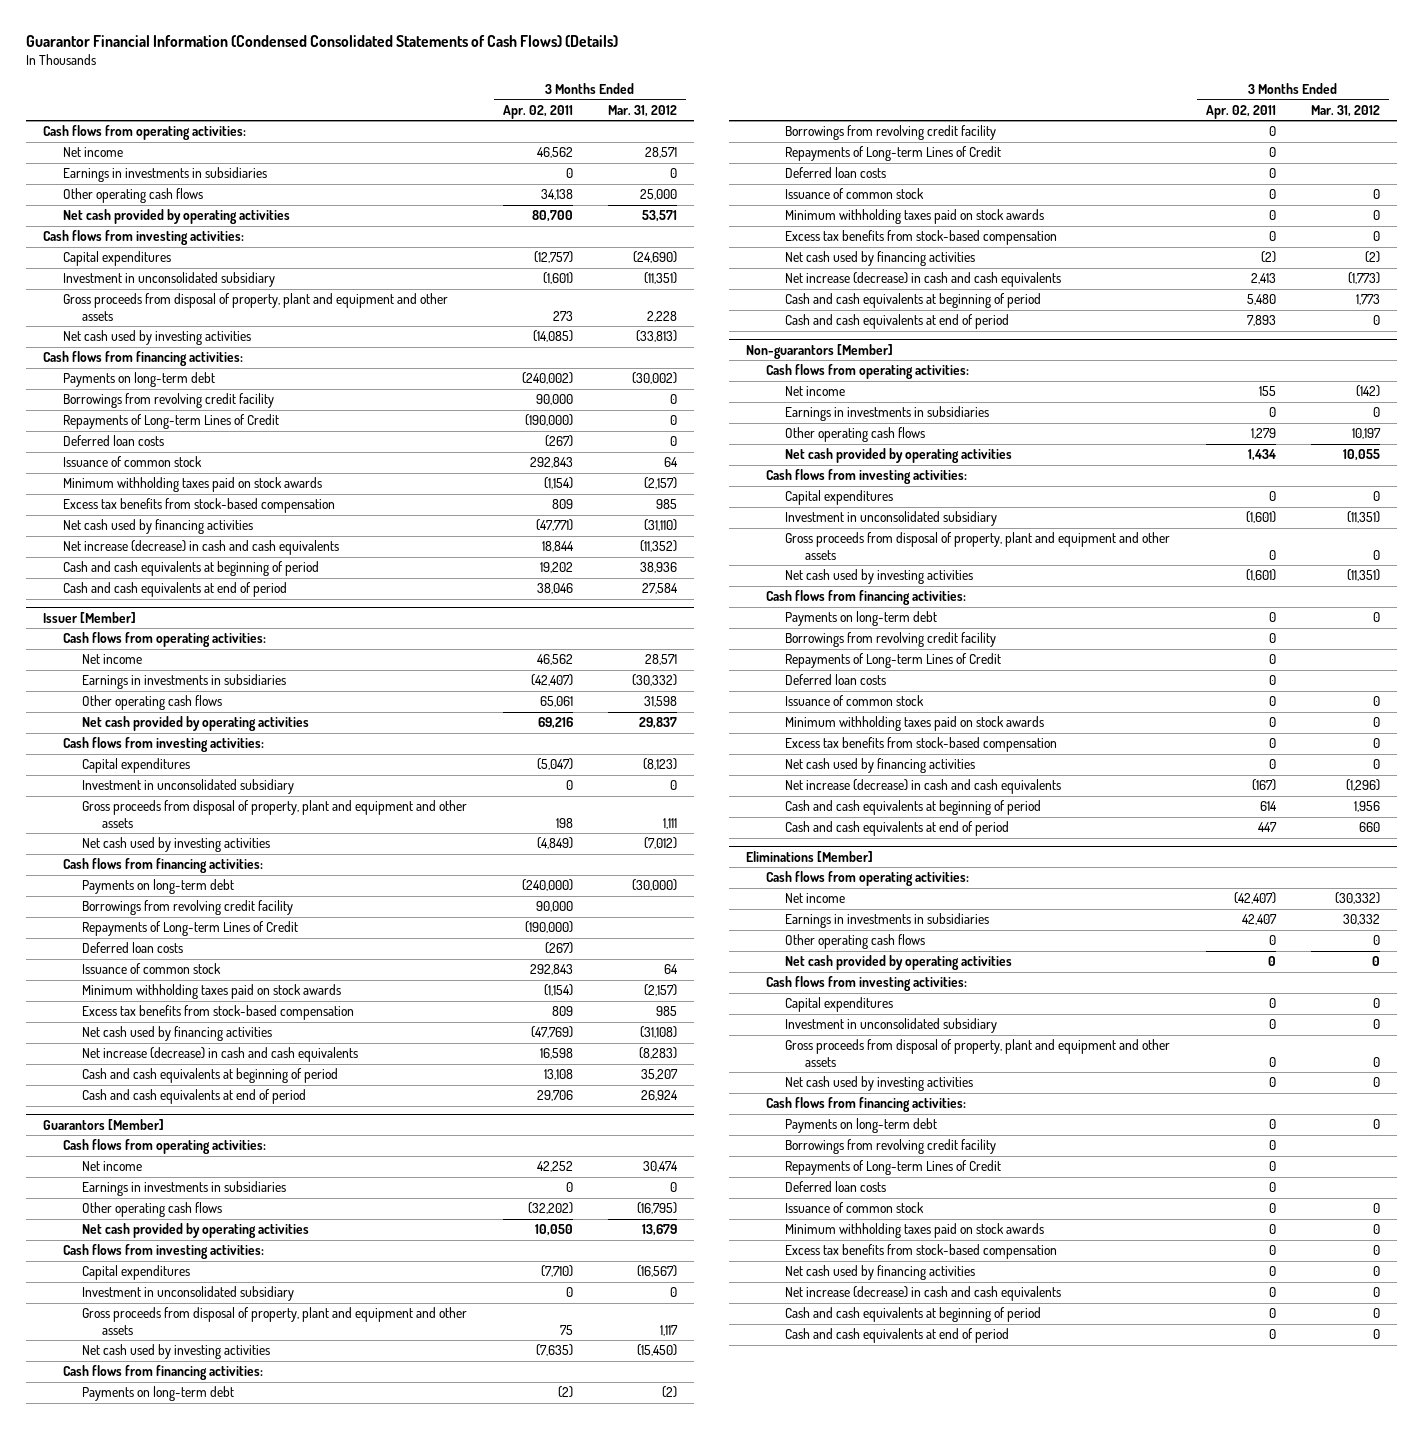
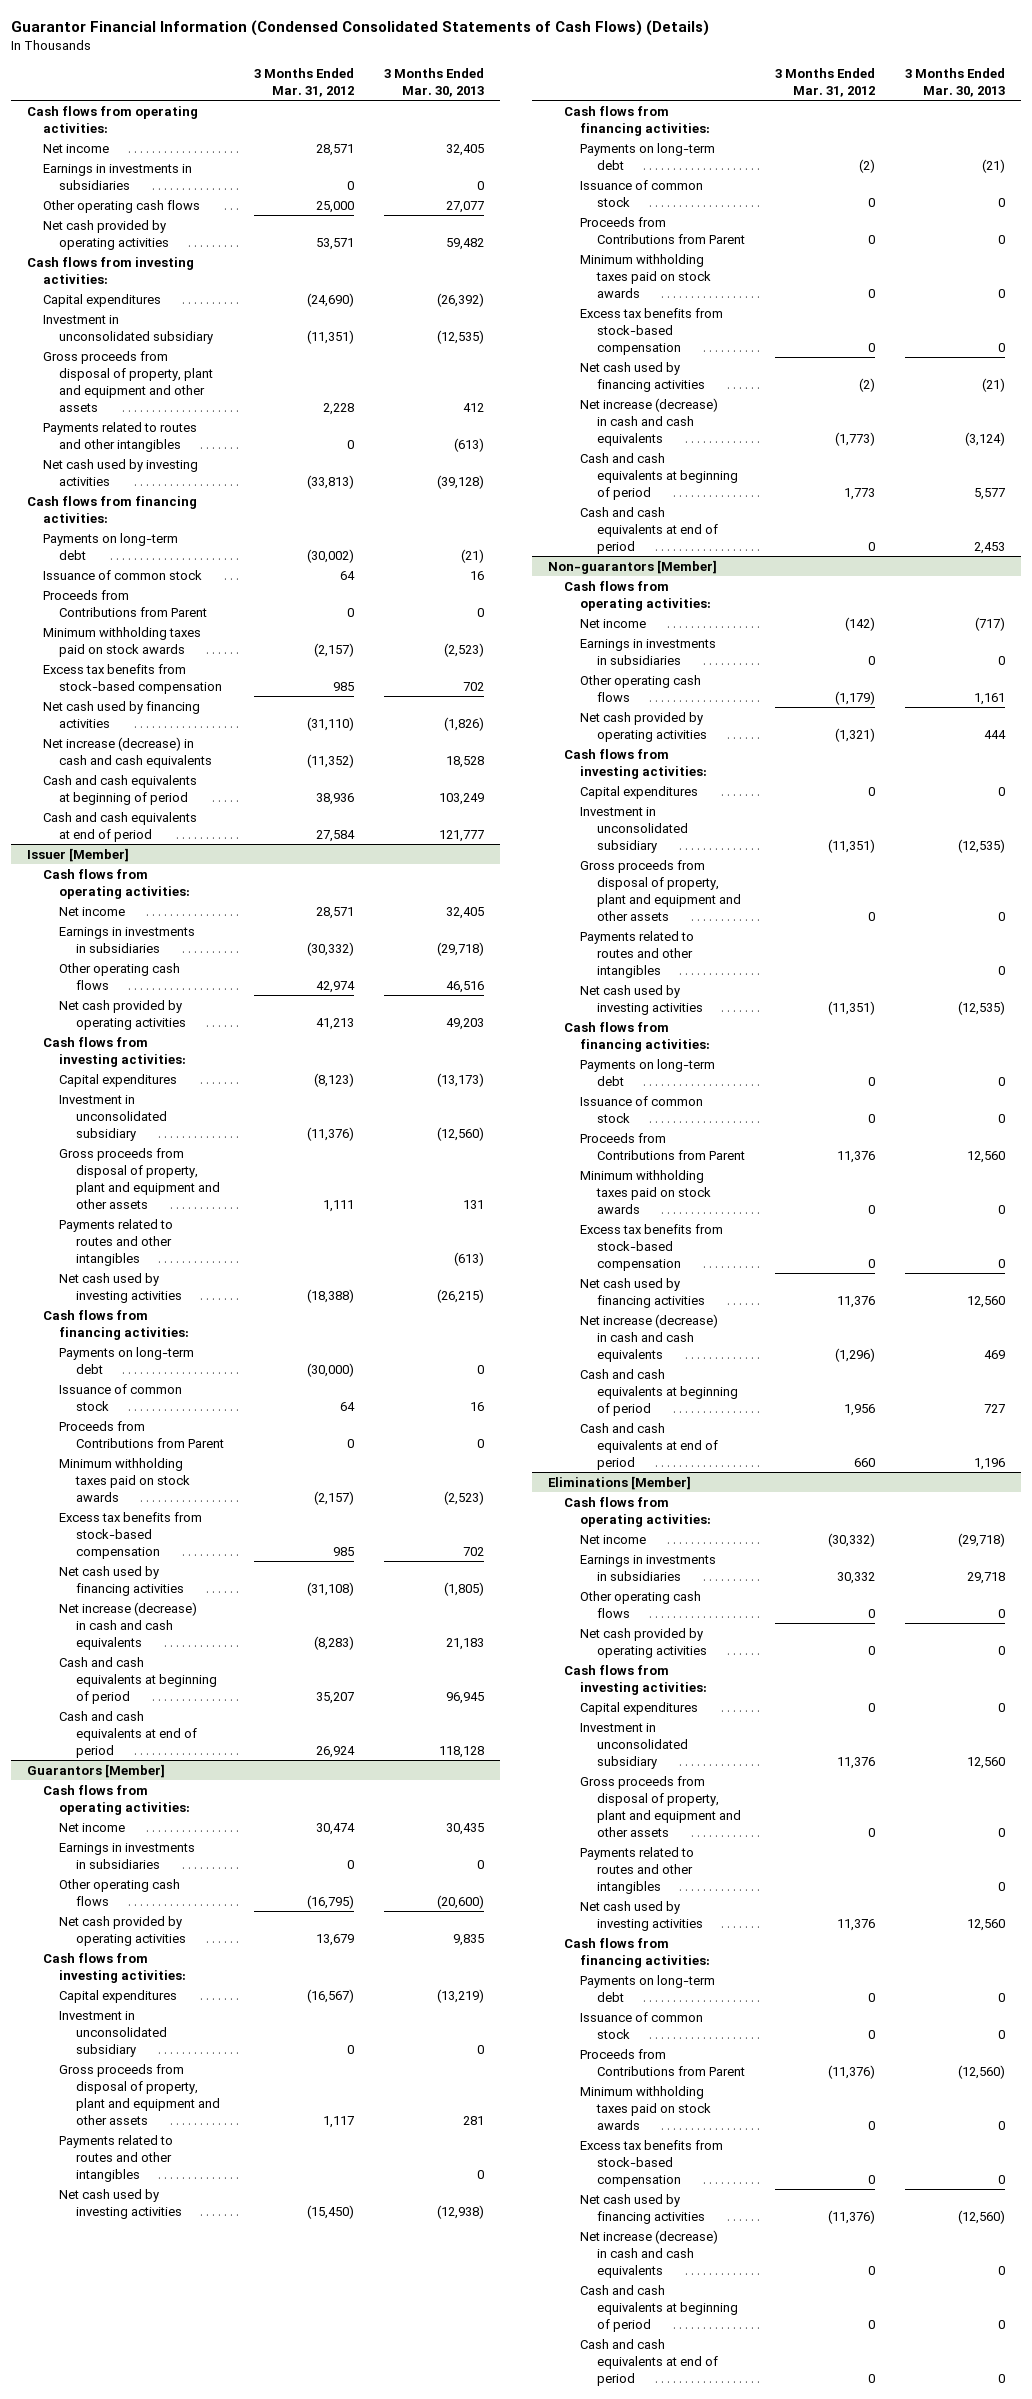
[502,104,573,119] Apr. 02, 2011 -> none
none -> [384,67,485,97] 3 Months Ended Mar. 30, 2013
none -> [42,421,197,452] Payments related to routes and other intangibles
[62,393,274,409] Borrowings from revolving credit facility -> none
[62,414,279,430] Repayments of Long-term Lines of Credit -> none
[62,435,164,447] Deferred loan costs -> none
none -> [42,589,208,617] Proceeds from Contributions from Parent
[643,696,677,708] 31,598 -> [315,980,355,993] 42,974
[638,717,677,730] 29,837 -> [315,1017,354,1030] 41,213
[669,780,677,791] 0 -> [306,1126,354,1141] (11,376)
none -> [59,1218,174,1266] Payments related to routes and other intangibles
[643,837,677,850] (7,012) -> [306,1288,354,1303] (18,388)
[82,900,294,916] Borrowings from revolving credit facility -> none
[82,921,299,937] Repayments of Long-term Lines of Credit -> none
[82,942,184,954] Deferred loan costs -> none
none -> [59,1420,224,1448] Proceeds from Contributions from Parent
none -> [59,2134,174,2182] Payments related to routes and other intangibles
[785,125,997,141] Borrowings from revolving credit facility -> none
[785,146,1002,162] Repayments of Long-term Lines of Credit -> none
[785,167,887,179] Deferred loan costs -> none
none -> [580,216,745,244] Proceeds from Contributions from Parent
[1351,428,1381,440] 10,197 -> [834,690,875,705] (1,179)
[1342,449,1380,462] 10,055 -> [834,727,875,742] (1,321)
none -> [580,930,695,978] Payments related to routes and other intangibles
[785,632,997,648] Borrowings from revolving credit facility -> none
[785,653,1002,669] Repayments of Long-term Lines of Credit -> none
[785,674,887,686] Deferred loan costs -> none
none -> [580,1132,745,1160] Proceeds from Contributions from Parent
[1372,759,1380,770] 0 -> [836,1295,875,1308] 11,376
[1372,1019,1380,1030] 0 -> [836,1756,875,1769] 11,376
none -> [580,1846,695,1894] Payments related to routes and other intangibles
[1372,1077,1380,1088] 0 -> [836,1918,875,1931] 11,376
[785,1139,997,1155] Borrowings from revolving credit facility -> none
[785,1160,1002,1176] Repayments of Long-term Lines of Credit -> none
[785,1181,887,1193] Deferred loan costs -> none
none -> [580,2048,745,2076] Proceeds from Contributions from Parent
[1372,1266,1380,1277] 0 -> [827,2209,875,2224] (11,376)

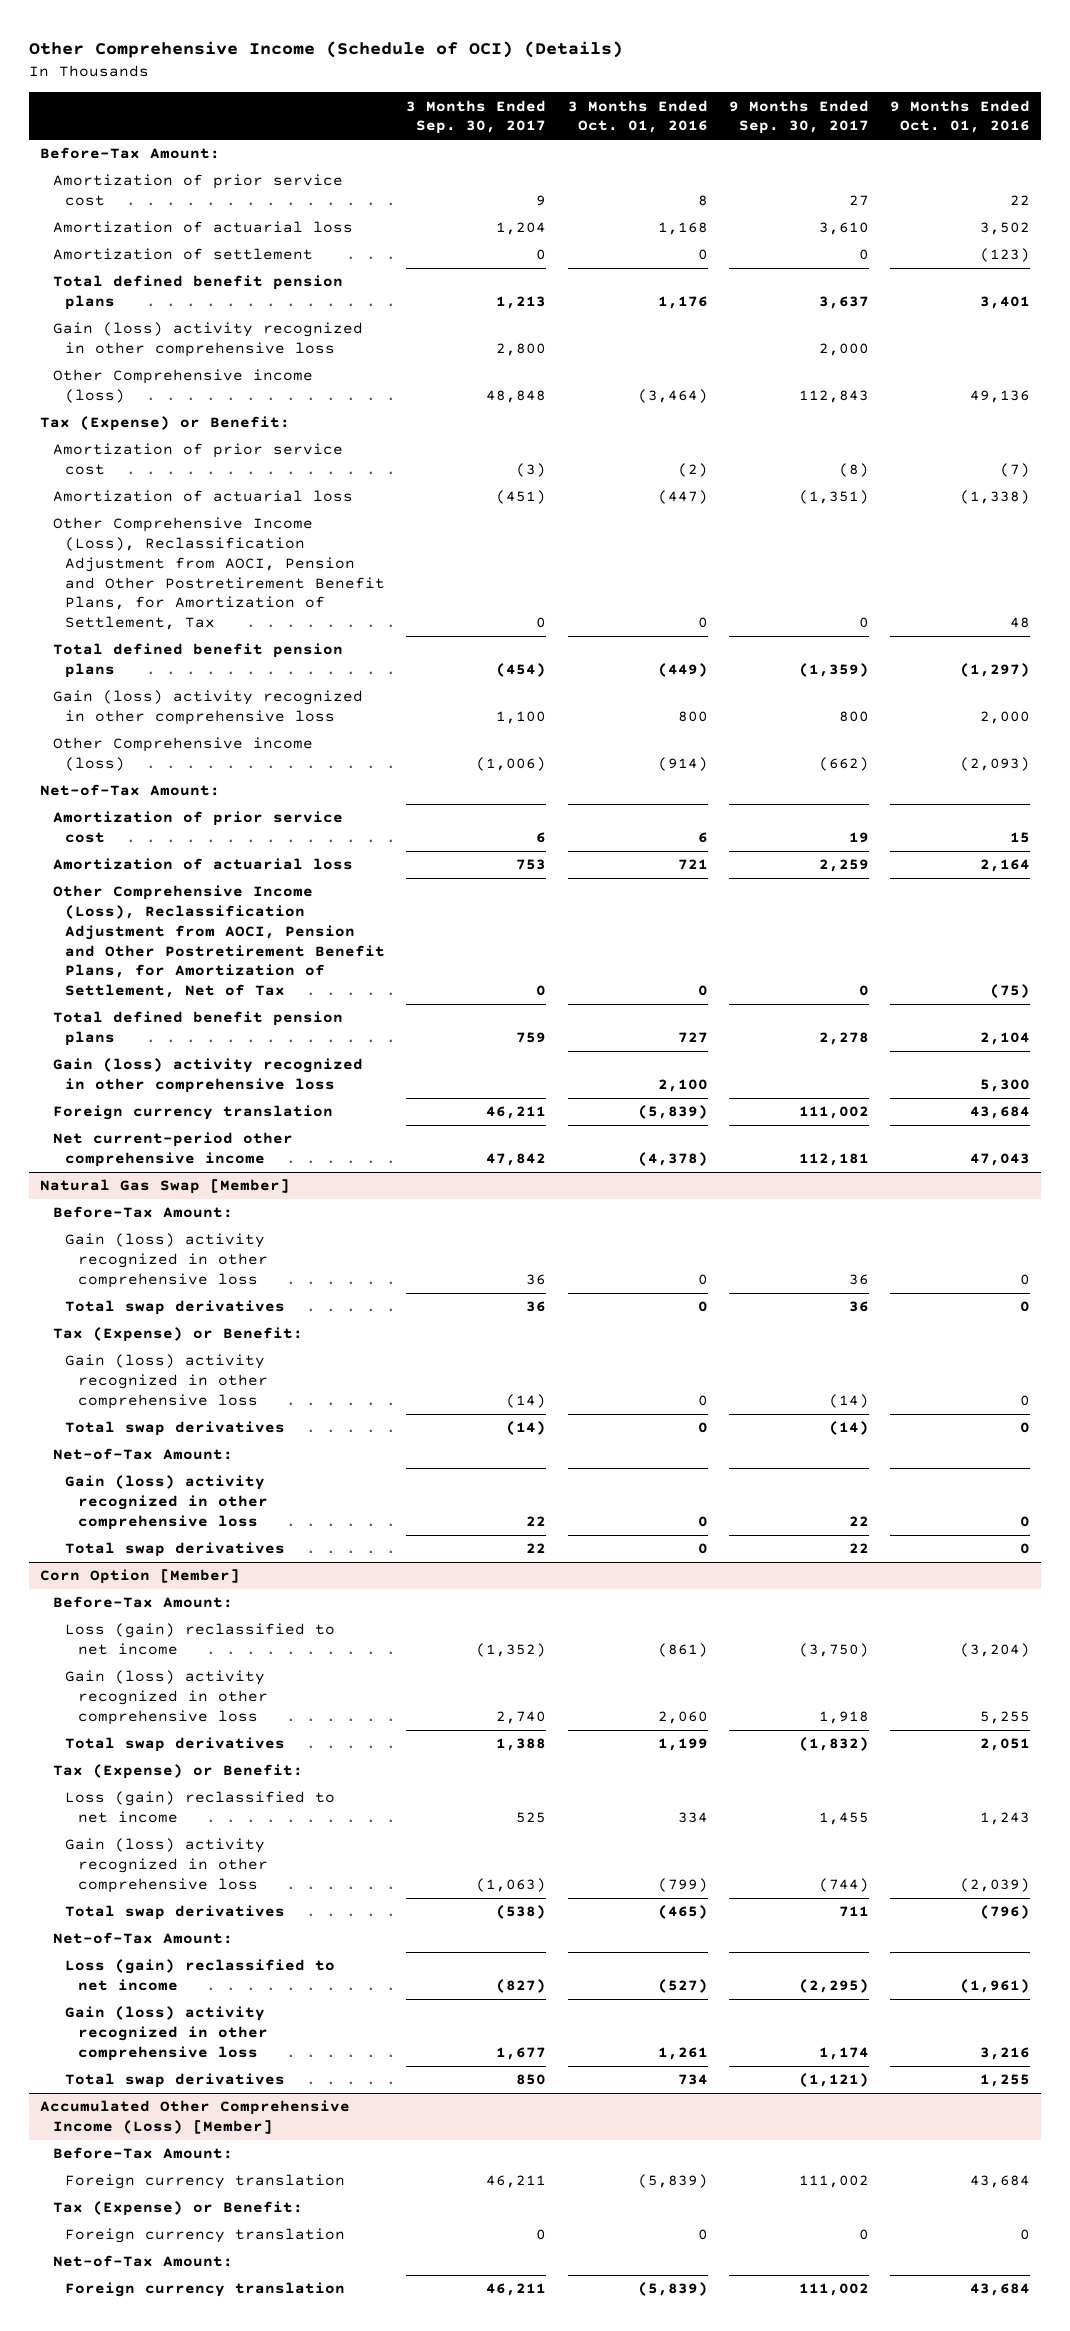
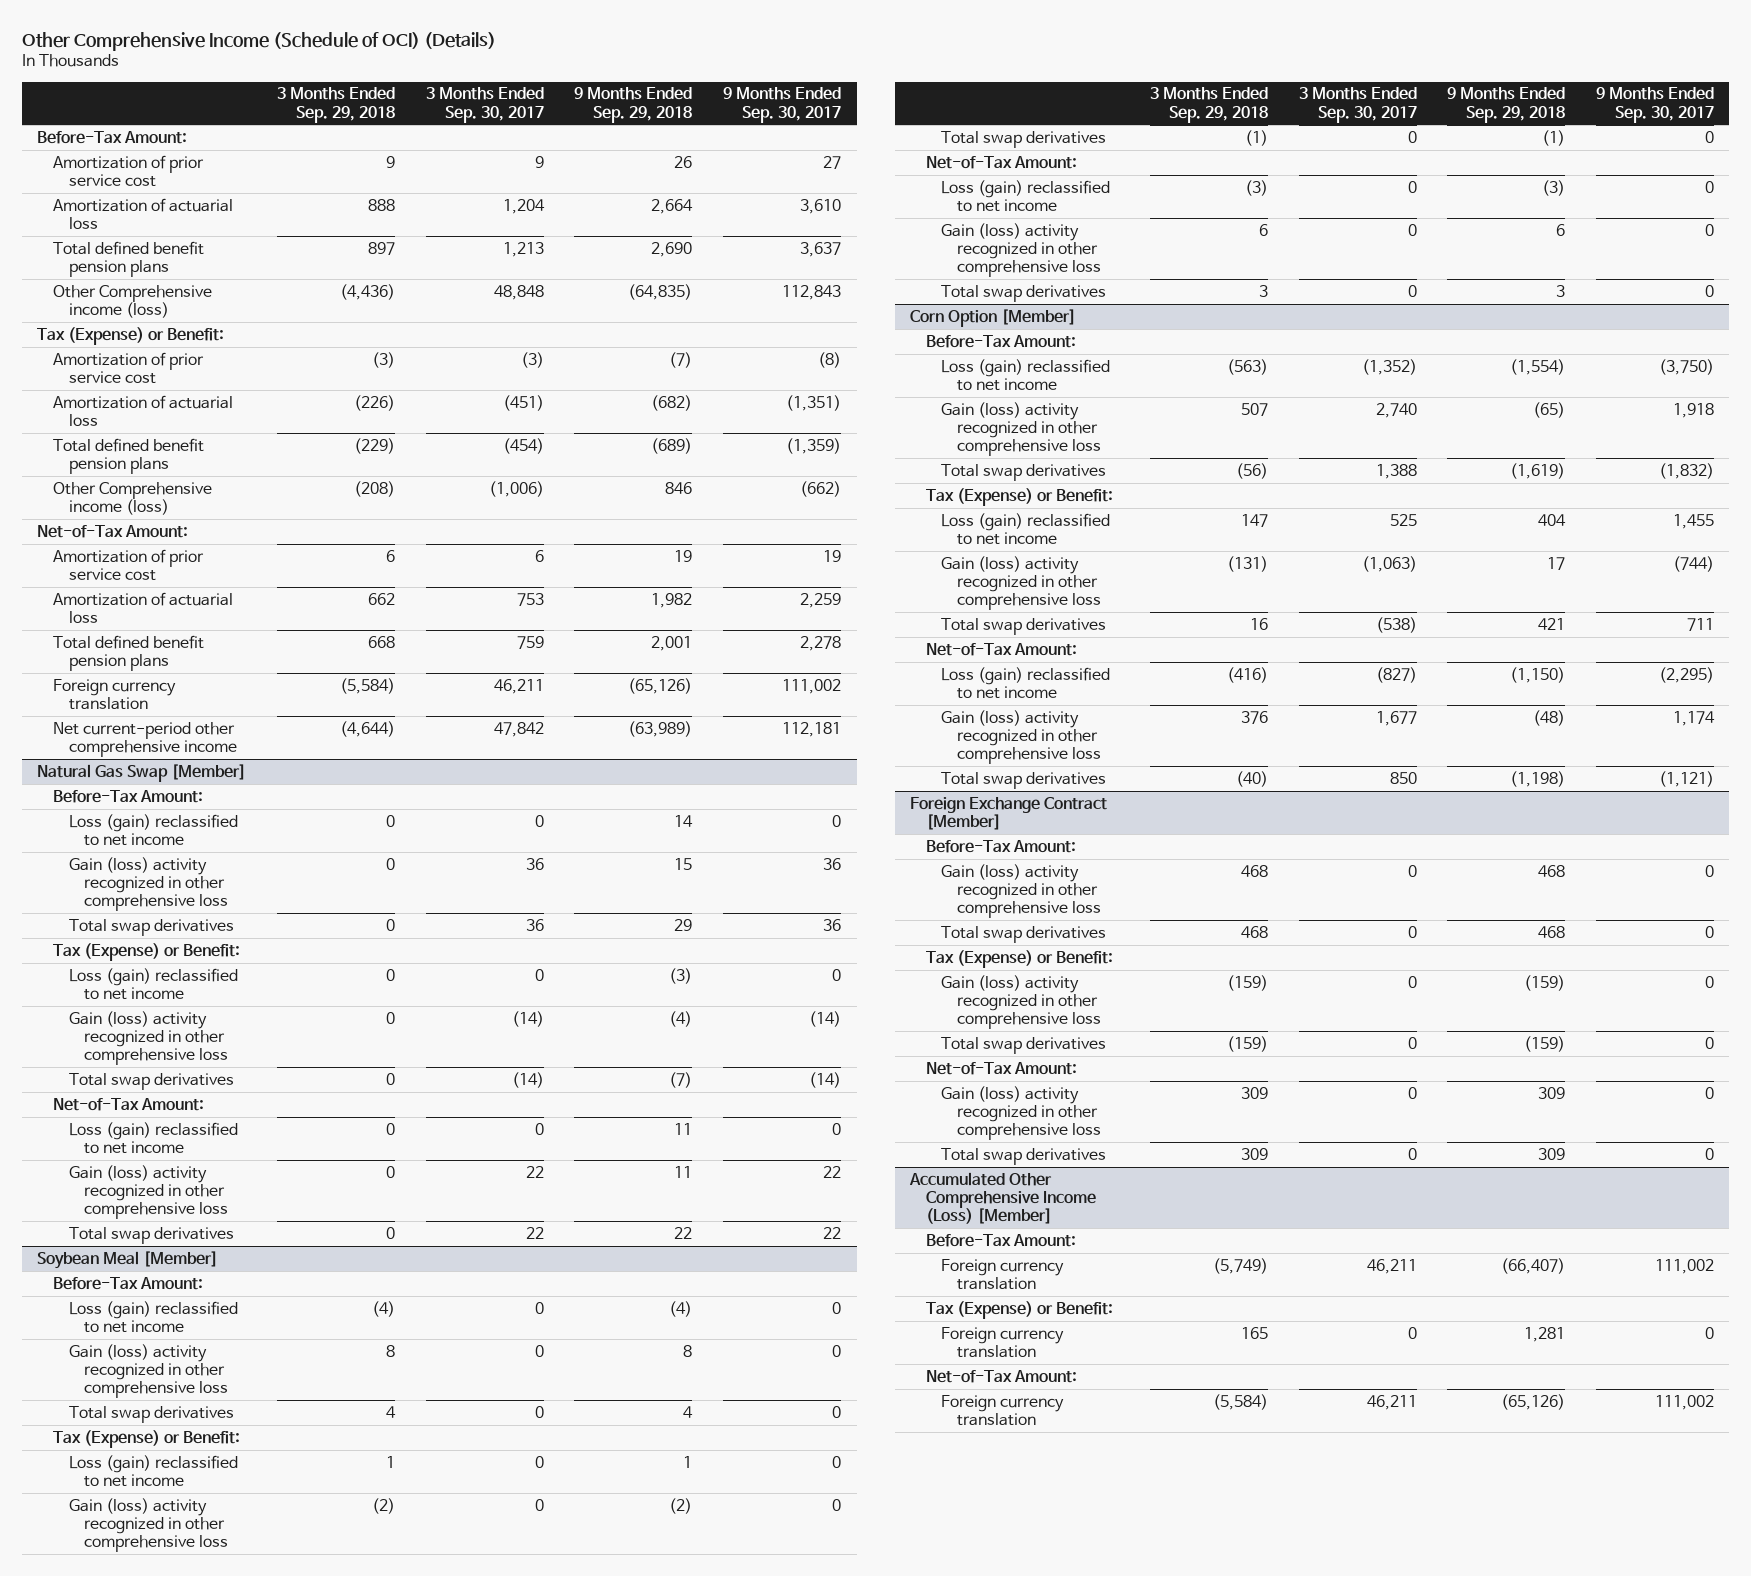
[567,99,708,134] 3 Months Ended Oct. 01, 2016 -> none
[890,99,1031,134] 9 Months Ended Oct. 01, 2016 -> none
none -> [276,87,395,123] 3 Months Ended Sep. 29, 2018
none -> [574,87,693,123] 9 Months Ended Sep. 29, 2018
[52,248,313,261] Amortization of settlement -> none
[52,322,363,358] Gain (loss) activity recognized in other comprehensive loss -> none
[52,517,386,631] Other Comprehensive Income (Loss), Reclassification Adjustment from AOCI, Pension and Other Postretirement Benefit Plans, for Amortization of Settlement, Tax -> none
[52,690,363,726] Gain (loss) activity recognized in other comprehensive loss -> none
[52,885,386,999] Other Comprehensive Income (Loss), Reclassification Adjustment from AOCI, Pension and Other Postretirement Benefit Plans, for Amortization of Settlement, Net of Tax -> none
[52,1058,363,1094] Gain (loss) activity recognized in other comprehensive loss -> none
none -> [68,813,238,846] Loss (gain) reclassified to net income
none -> [68,967,238,1000] Loss (gain) reclassified to net income
none -> [68,1121,238,1154] Loss (gain) reclassified to net income
none -> [37,1250,219,1269] Soybean Meal [Member]
none -> [52,1276,203,1290] Before-Tax Amount:
none -> [68,1300,238,1333] Loss (gain) reclassified to net income
none -> [68,1343,229,1399] Gain (loss) activity recognized in other comprehensive loss
none -> [68,1405,234,1423] Total swap derivatives
none -> [52,1429,240,1448] Tax (Expense) or Benefit:
none -> [68,1454,238,1487] Loss (gain) reclassified to net income
none -> [68,1497,229,1553] Gain (loss) activity recognized in other comprehensive loss
none -> [941,130,1107,148] Total swap derivatives
none -> [925,155,1077,169] Net-of-Tax Amount:
none -> [941,179,1111,212] Loss (gain) reclassified to net income
none -> [941,222,1102,278] Gain (loss) activity recognized in other comprehensive loss
none -> [941,284,1107,302] Total swap derivatives
none -> [910,796,1108,830] Foreign Exchange Contract [Member]
none -> [925,839,1076,853] Before-Tax Amount:
none -> [941,863,1102,919] Gain (loss) activity recognized in other comprehensive loss
none -> [941,925,1107,943] Total swap derivatives
none -> [925,949,1113,968] Tax (Expense) or Benefit:
none -> [941,974,1102,1030] Gain (loss) activity recognized in other comprehensive loss
none -> [941,1036,1107,1054] Total swap derivatives
none -> [925,1061,1077,1075] Net-of-Tax Amount:
none -> [941,1085,1102,1141] Gain (loss) activity recognized in other comprehensive loss
none -> [941,1147,1107,1165] Total swap derivatives

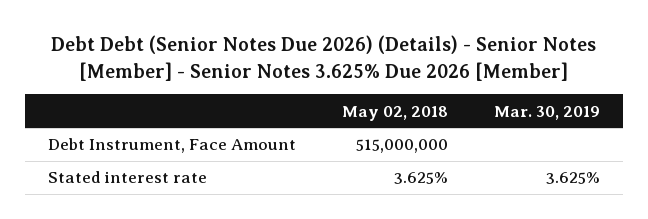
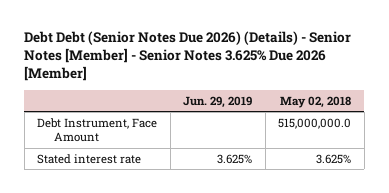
[494,105,601,120] Mar. 30, 2019 -> none
none -> [183,95,253,108] Jun. 29, 2019
[356,139,449,154] 515,000,000 -> [278,117,352,129] 515,000,000.0

